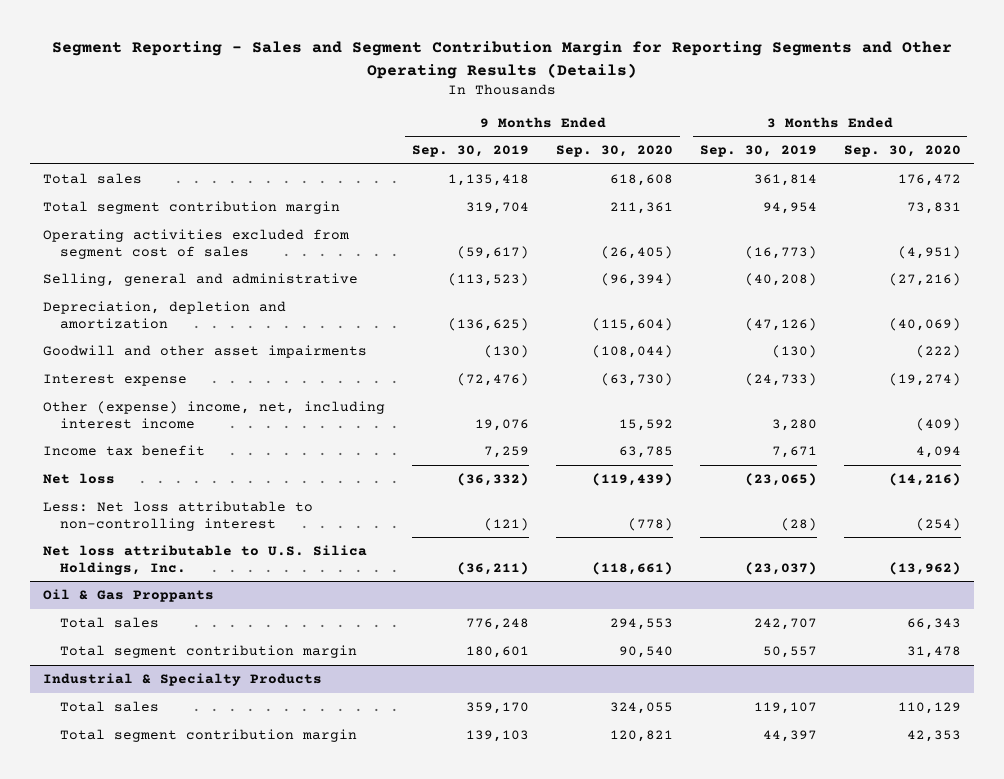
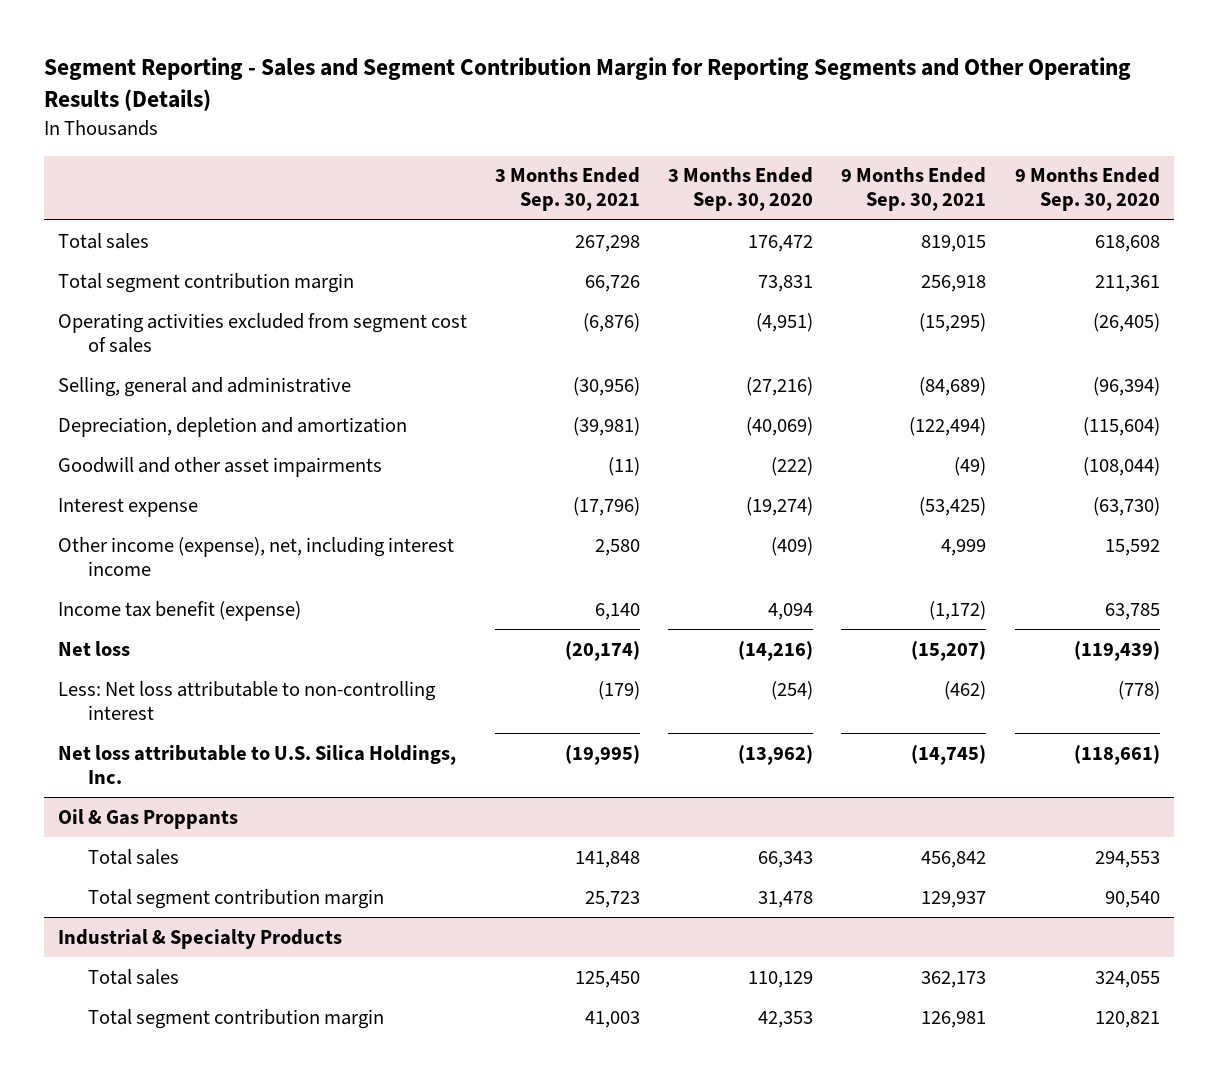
[412,145,530,158] Sep. 30, 2019 -> none
[699,145,817,158] Sep. 30, 2019 -> none
none -> [494,167,640,212] 3 Months Ended Sep. 30, 2021
none -> [841,167,987,212] 9 Months Ended Sep. 30, 2021
[43,400,386,429] Other (expense) income, net, including interest income -> [57,536,454,576] Other income (expense), net, including interest income
[43,444,206,456] Income tax benefit -> [57,600,301,621] Income tax benefit (expense)

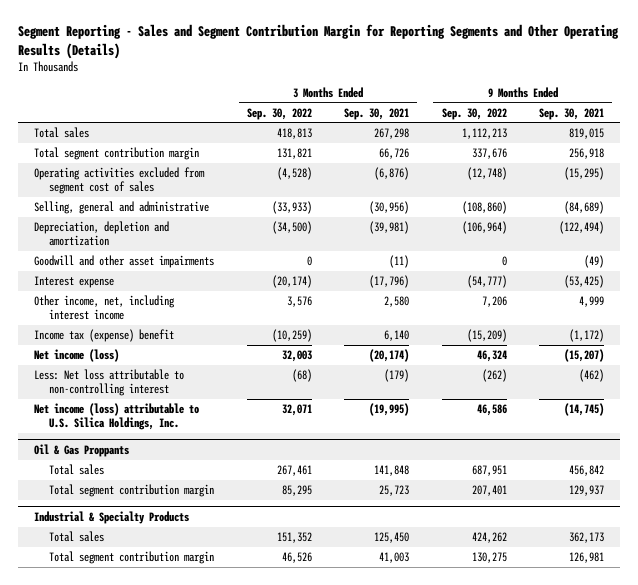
[668,167,814,212] 3 Months Ended Sep. 30, 2020 -> none
[1014,167,1160,212] 9 Months Ended Sep. 30, 2020 -> none
none -> [246,107,312,120] Sep. 30, 2022
none -> [441,107,507,120] Sep. 30, 2022
[57,536,454,576] Other income (expense), net, including interest income -> [33,295,175,320] Other income, net, including interest income
[57,600,301,621] Income tax benefit (expense) -> [33,329,174,343] Income tax (expense) benefit
[57,640,130,656] Net loss -> [33,349,119,363] Net income (loss)
[57,744,456,784] Net loss attributable to U.S. Silica Holdings, Inc. -> [33,403,199,430] Net income (loss) attributable to U.S. Silica Holdings, Inc.

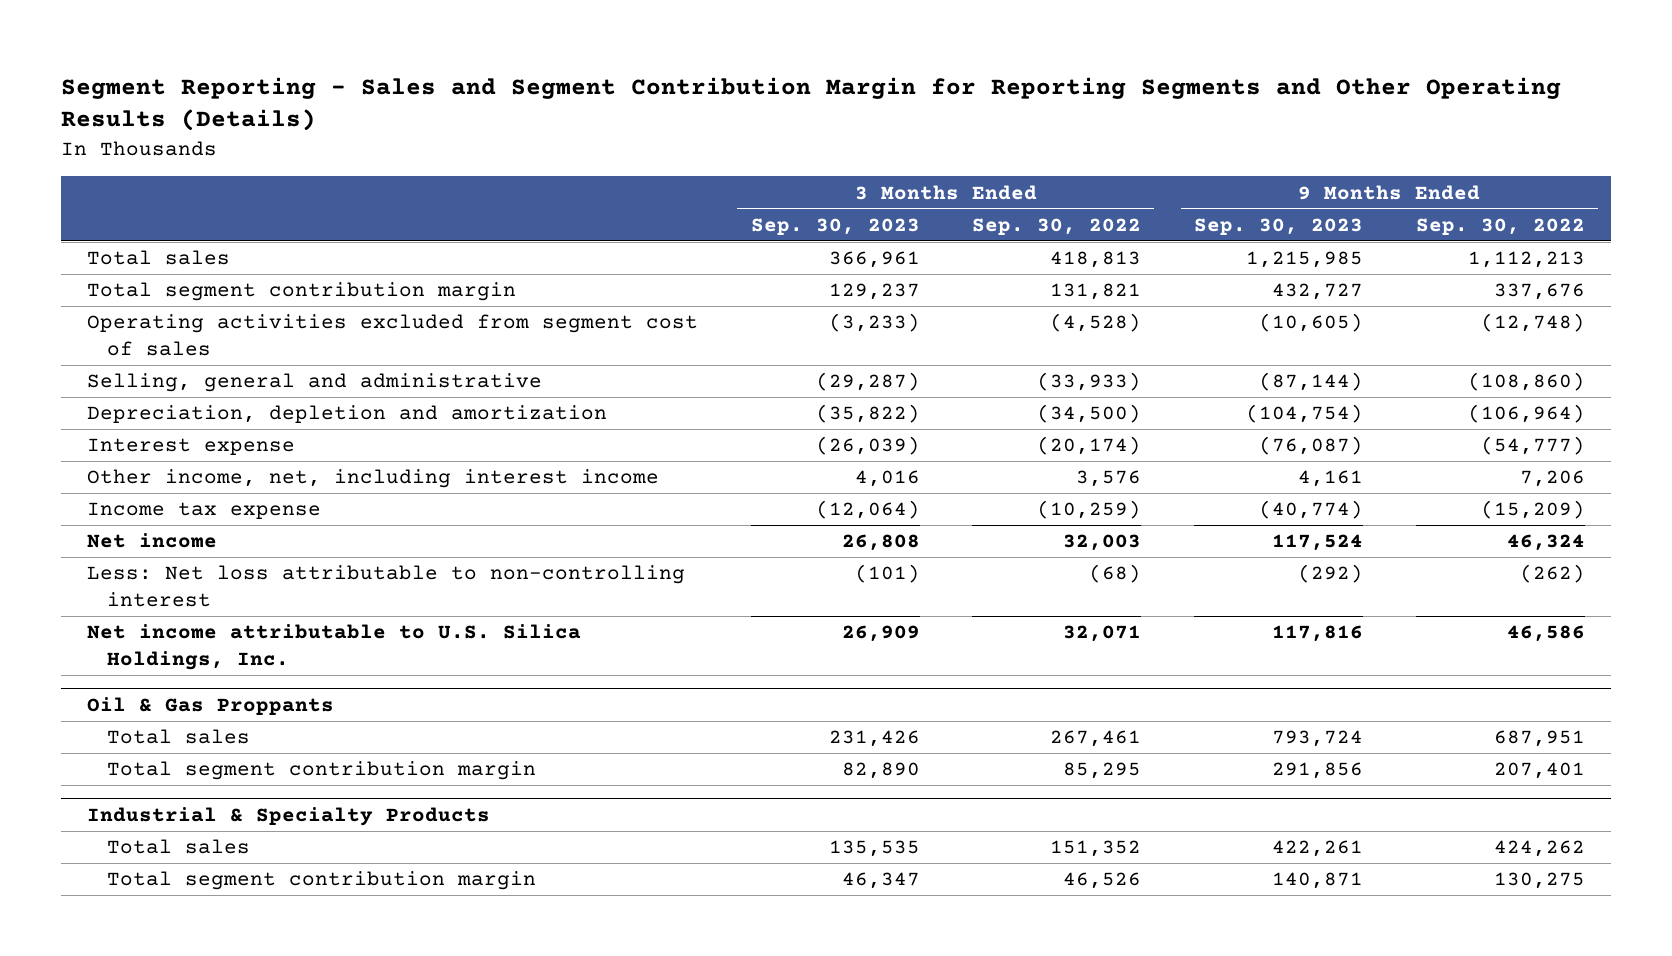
[344,107,410,120] Sep. 30, 2021 -> none
[538,107,604,120] Sep. 30, 2021 -> none
none -> [750,217,920,235] Sep. 30, 2023
none -> [1194,217,1364,235] Sep. 30, 2023
[33,255,214,269] Goodwill and other asset impairments -> none
[33,329,174,343] Income tax (expense) benefit -> [86,502,321,520] Income tax expense
[33,349,119,363] Net income (loss) -> [86,533,217,549] Net income
[33,403,199,430] Net income (loss) attributable to U.S. Silica Holdings, Inc. -> [86,624,581,671] Net income attributable to U.S. Silica Holdings, Inc.

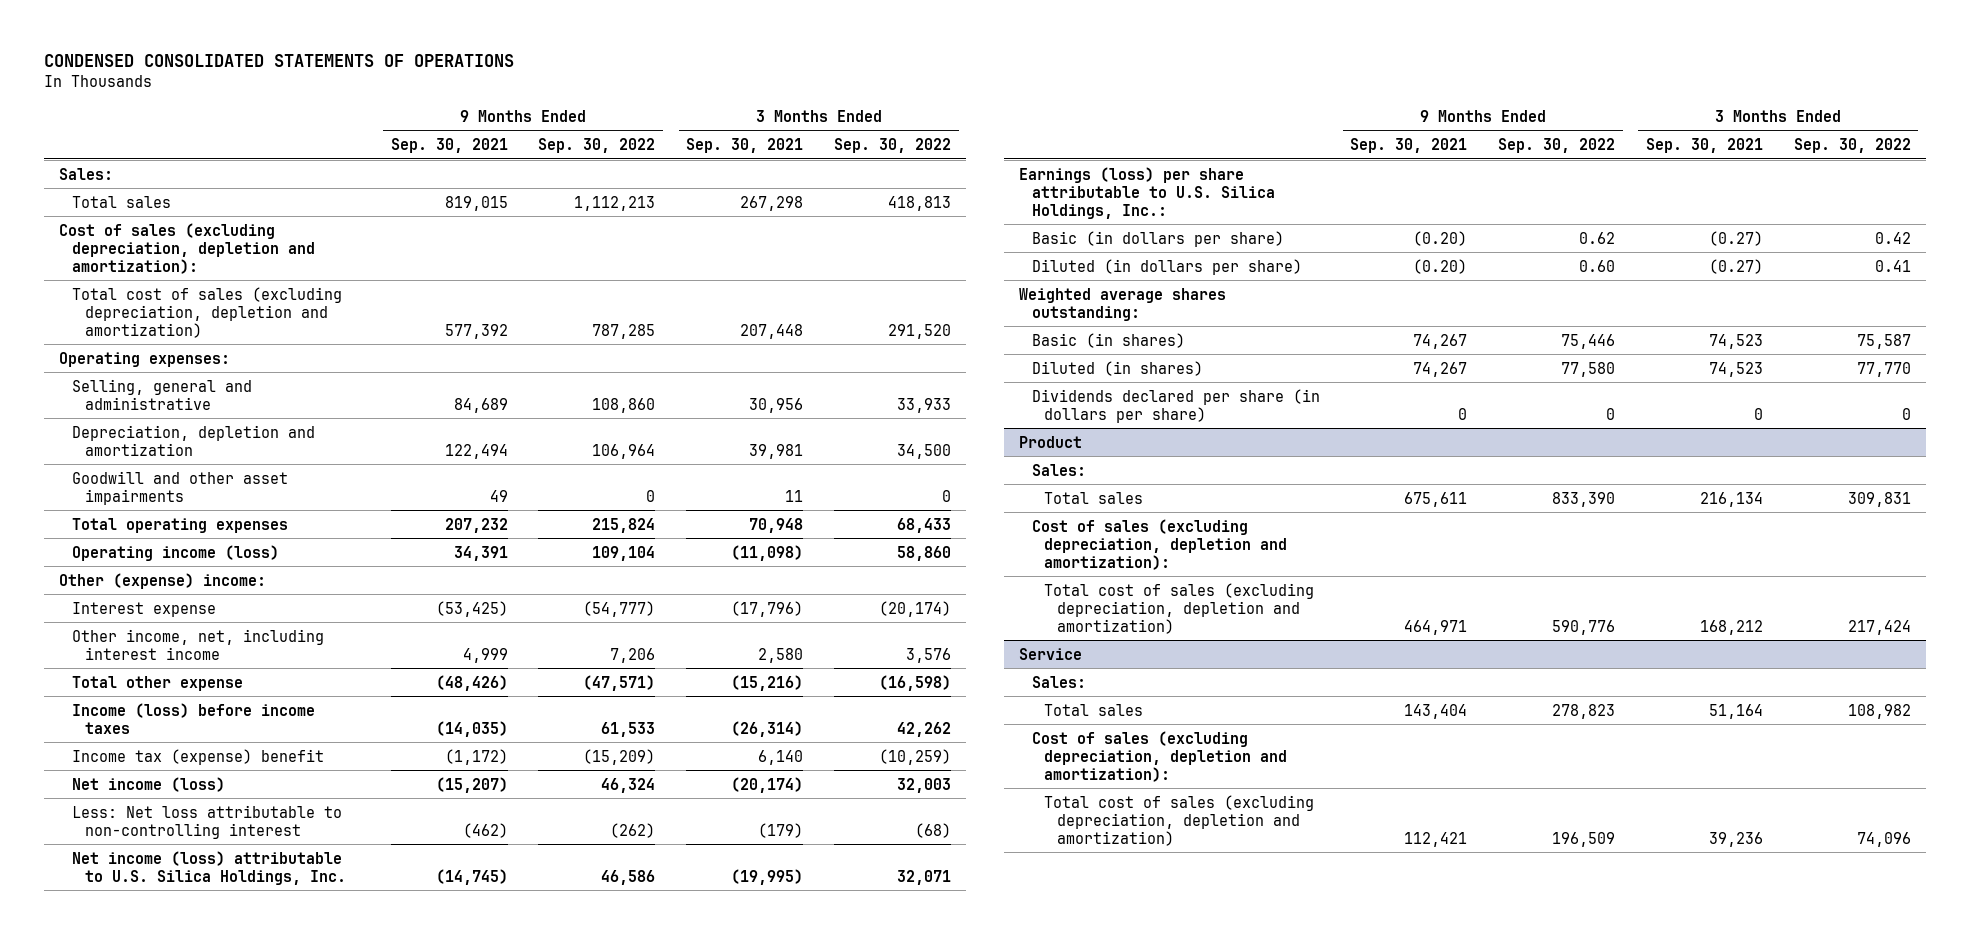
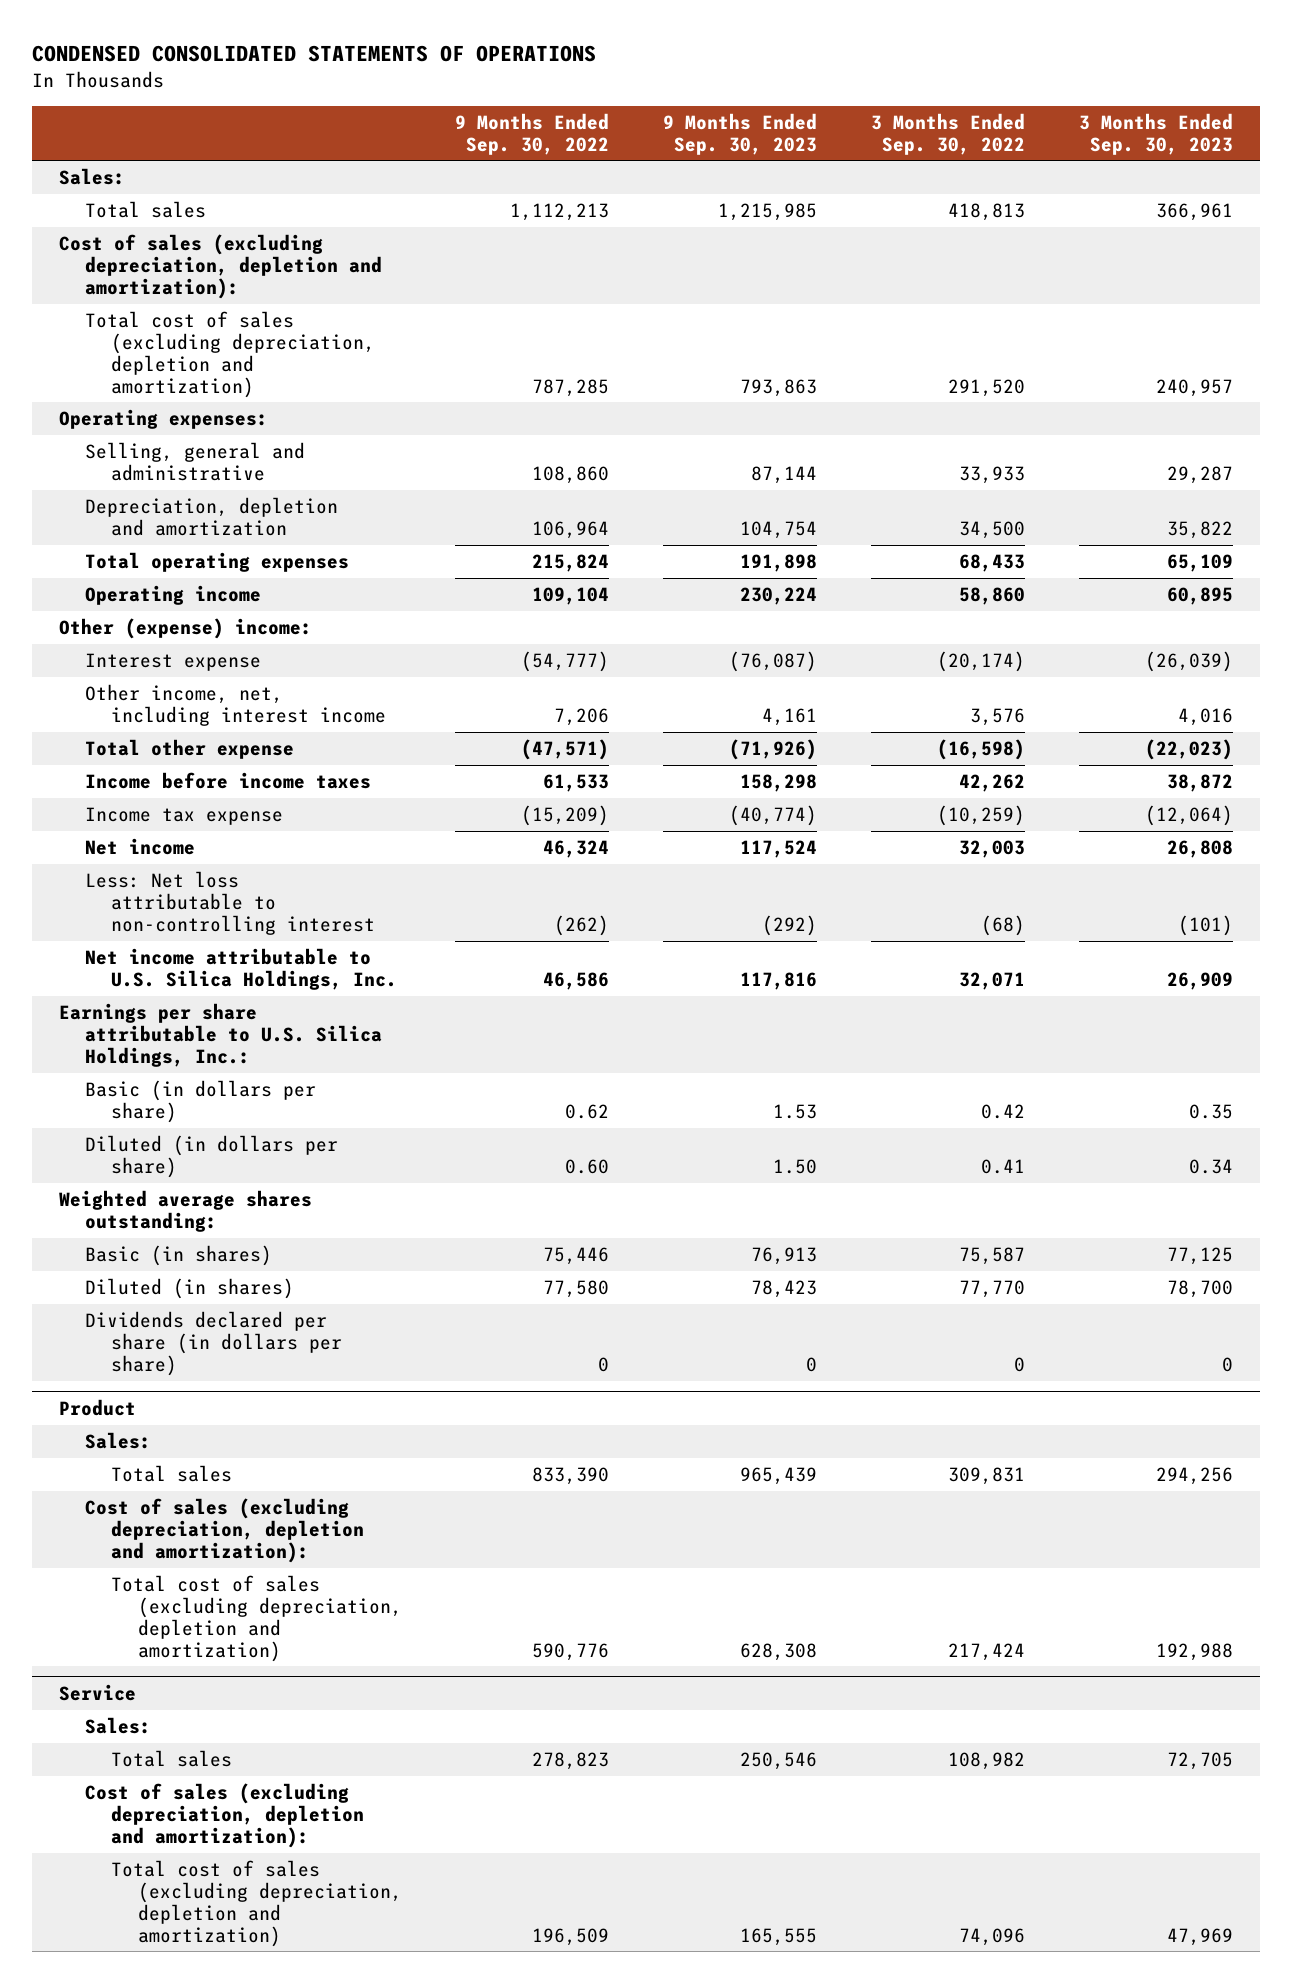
[390,138,508,154] Sep. 30, 2021 -> none
[686,138,804,154] Sep. 30, 2021 -> none
none -> [663,112,818,155] 9 Months Ended Sep. 30, 2023
none -> [1079,112,1234,155] 3 Months Ended Sep. 30, 2023
[71,470,288,505] Goodwill and other asset impairments -> none
[71,544,279,561] Operating income (loss) -> [85,585,262,606] Operating income
[71,702,315,734] Income (loss) before income taxes -> [85,772,372,790] Income before income taxes
[71,748,324,765] Income tax (expense) benefit -> [85,807,284,826] Income tax expense
[71,776,225,792] Net income (loss) -> [85,838,196,856] Net income
[71,850,346,885] Net income (loss) attributable to U.S. Silica Holdings, Inc. -> [85,948,398,990] Net income attributable to U.S. Silica Holdings, Inc.
[1019,166,1275,219] Earnings (loss) per share attributable to U.S. Silica Holdings, Inc.: -> [59,1003,383,1067] Earnings per share attributable to U.S. Silica Holdings, Inc.:

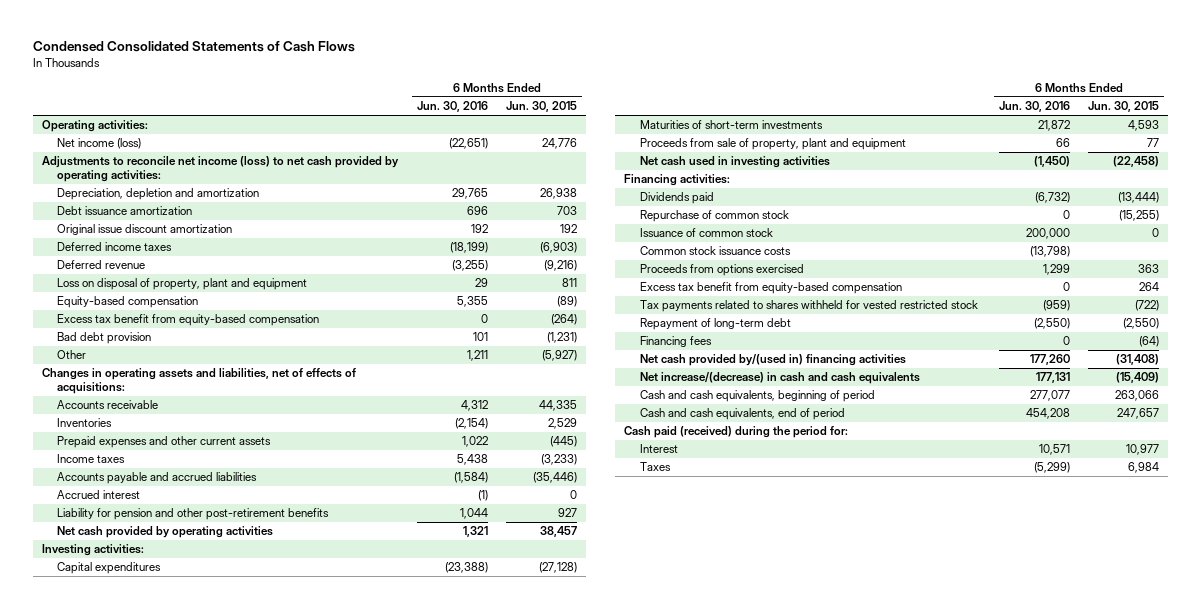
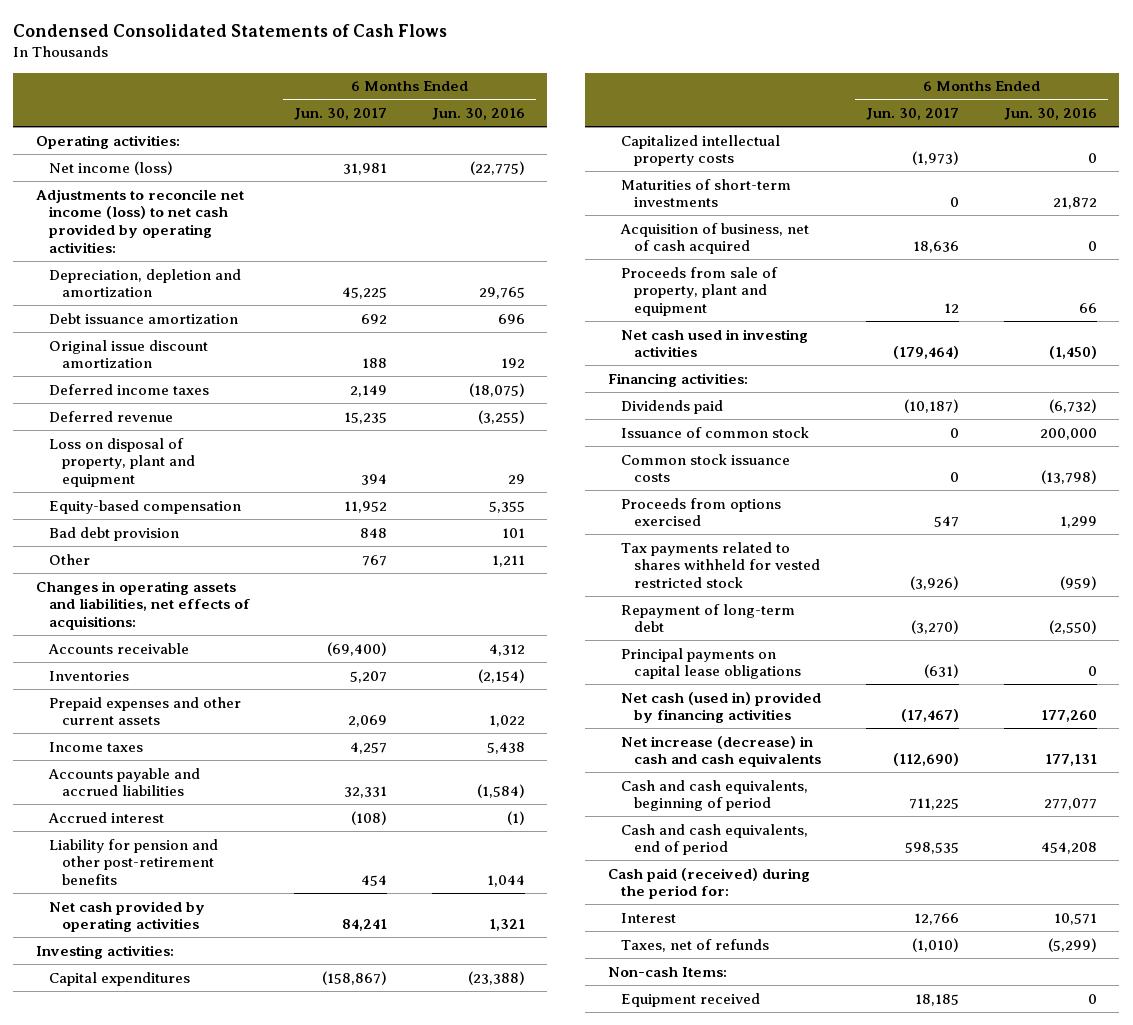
[506,101,578,113] Jun. 30, 2015 -> none
none -> [294,108,388,121] Jun. 30, 2017
[448,138,488,150] (22,651) -> [469,160,525,175] (22,775)
[449,242,488,254] (18,199) -> [468,382,525,397] (18,075)
[57,314,320,327] Excess tax benefit from equity-based compensation -> none
[42,368,357,394] Changes in operating assets and liabilities, net of effects of acquisitions: -> [35,580,250,631] Changes in operating assets and liabilities, net effects of acquisitions:
none -> [620,134,780,167] Capitalized intellectual property costs
none -> [619,222,809,255] Acquisition of business, net of cash acquired
[639,210,789,223] Repurchase of common stock -> none
[639,282,902,295] Excess tax benefit from equity-based compensation -> none
[639,336,712,348] Financing fees -> none
none -> [620,647,801,680] Principal payments on capital lease obligations
[639,354,906,367] Net cash provided by/(used in) financing activities -> [620,691,821,724] Net cash (used in) provided by financing activities
[639,372,920,385] Net increase/(decrease) in cash and cash equivalents -> [620,735,821,768] Net increase (decrease) in cash and cash equivalents
[639,462,671,472] Taxes -> [620,938,769,952] Taxes, net of refunds
none -> [607,966,727,977] Non-cash Items:
none -> [620,992,760,1007] Equipment received

